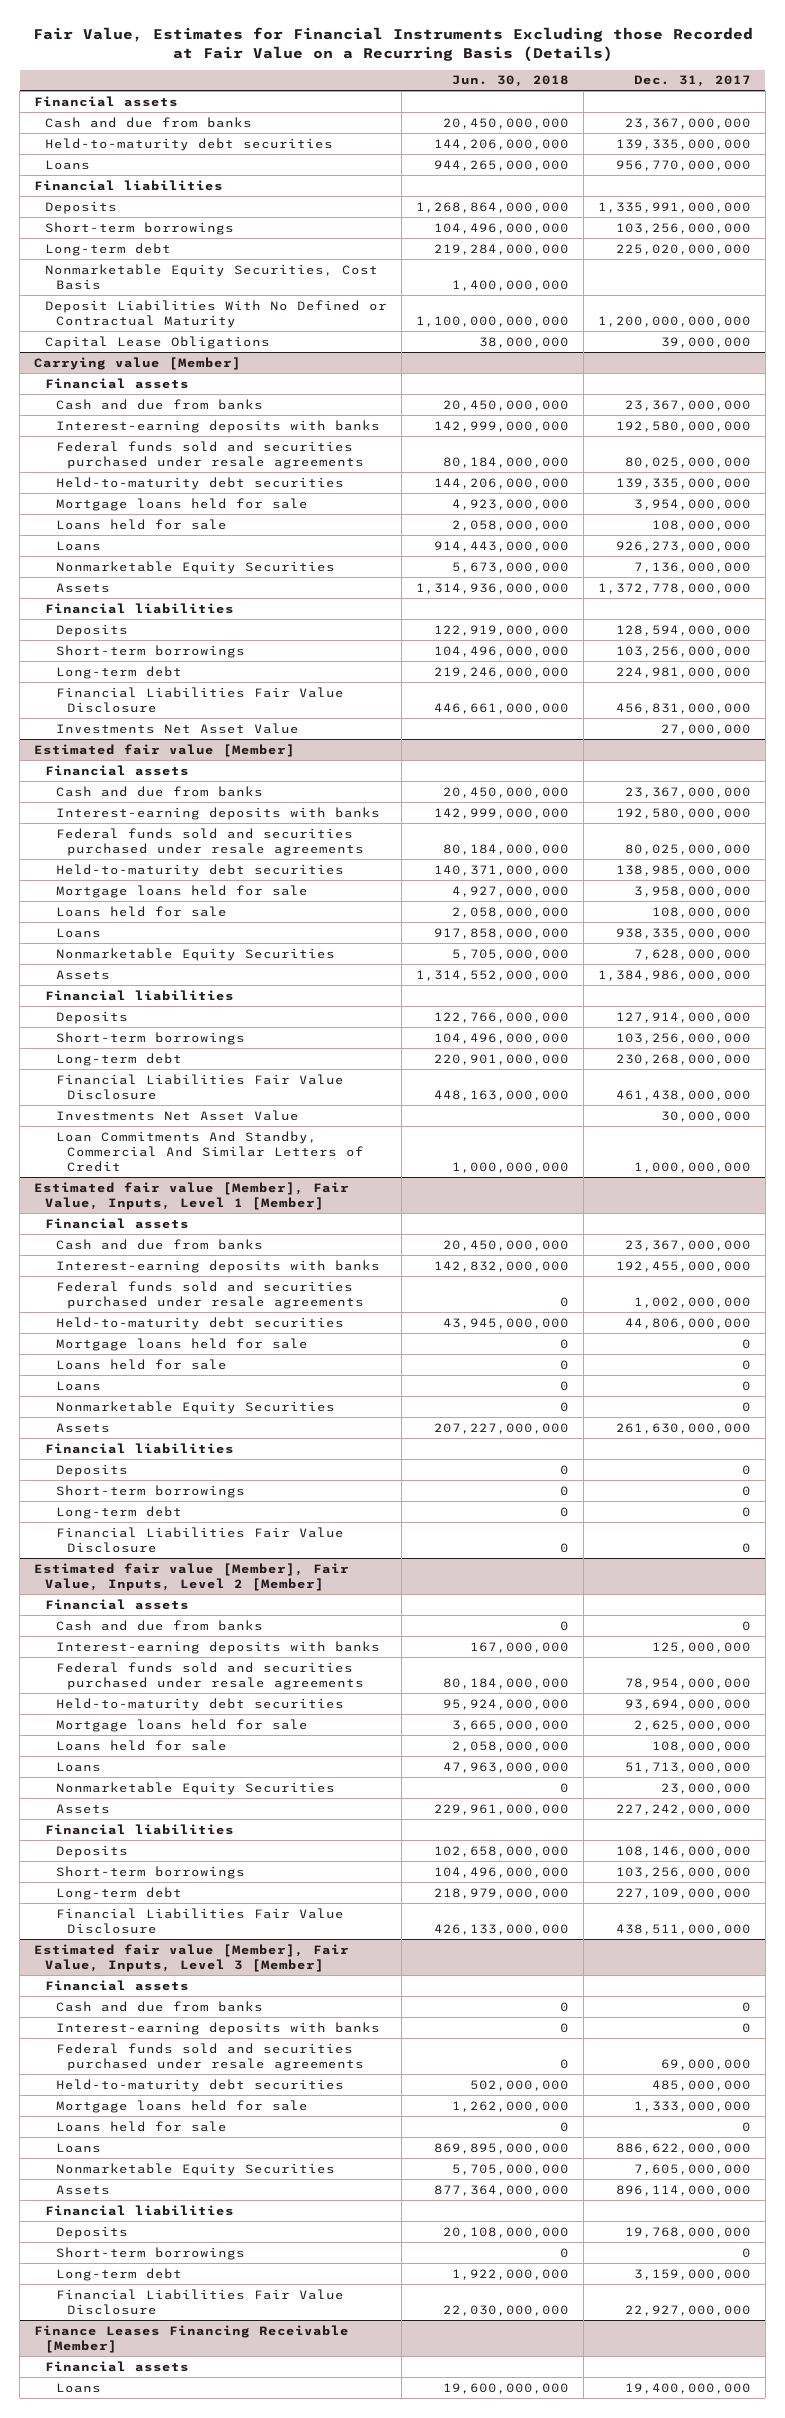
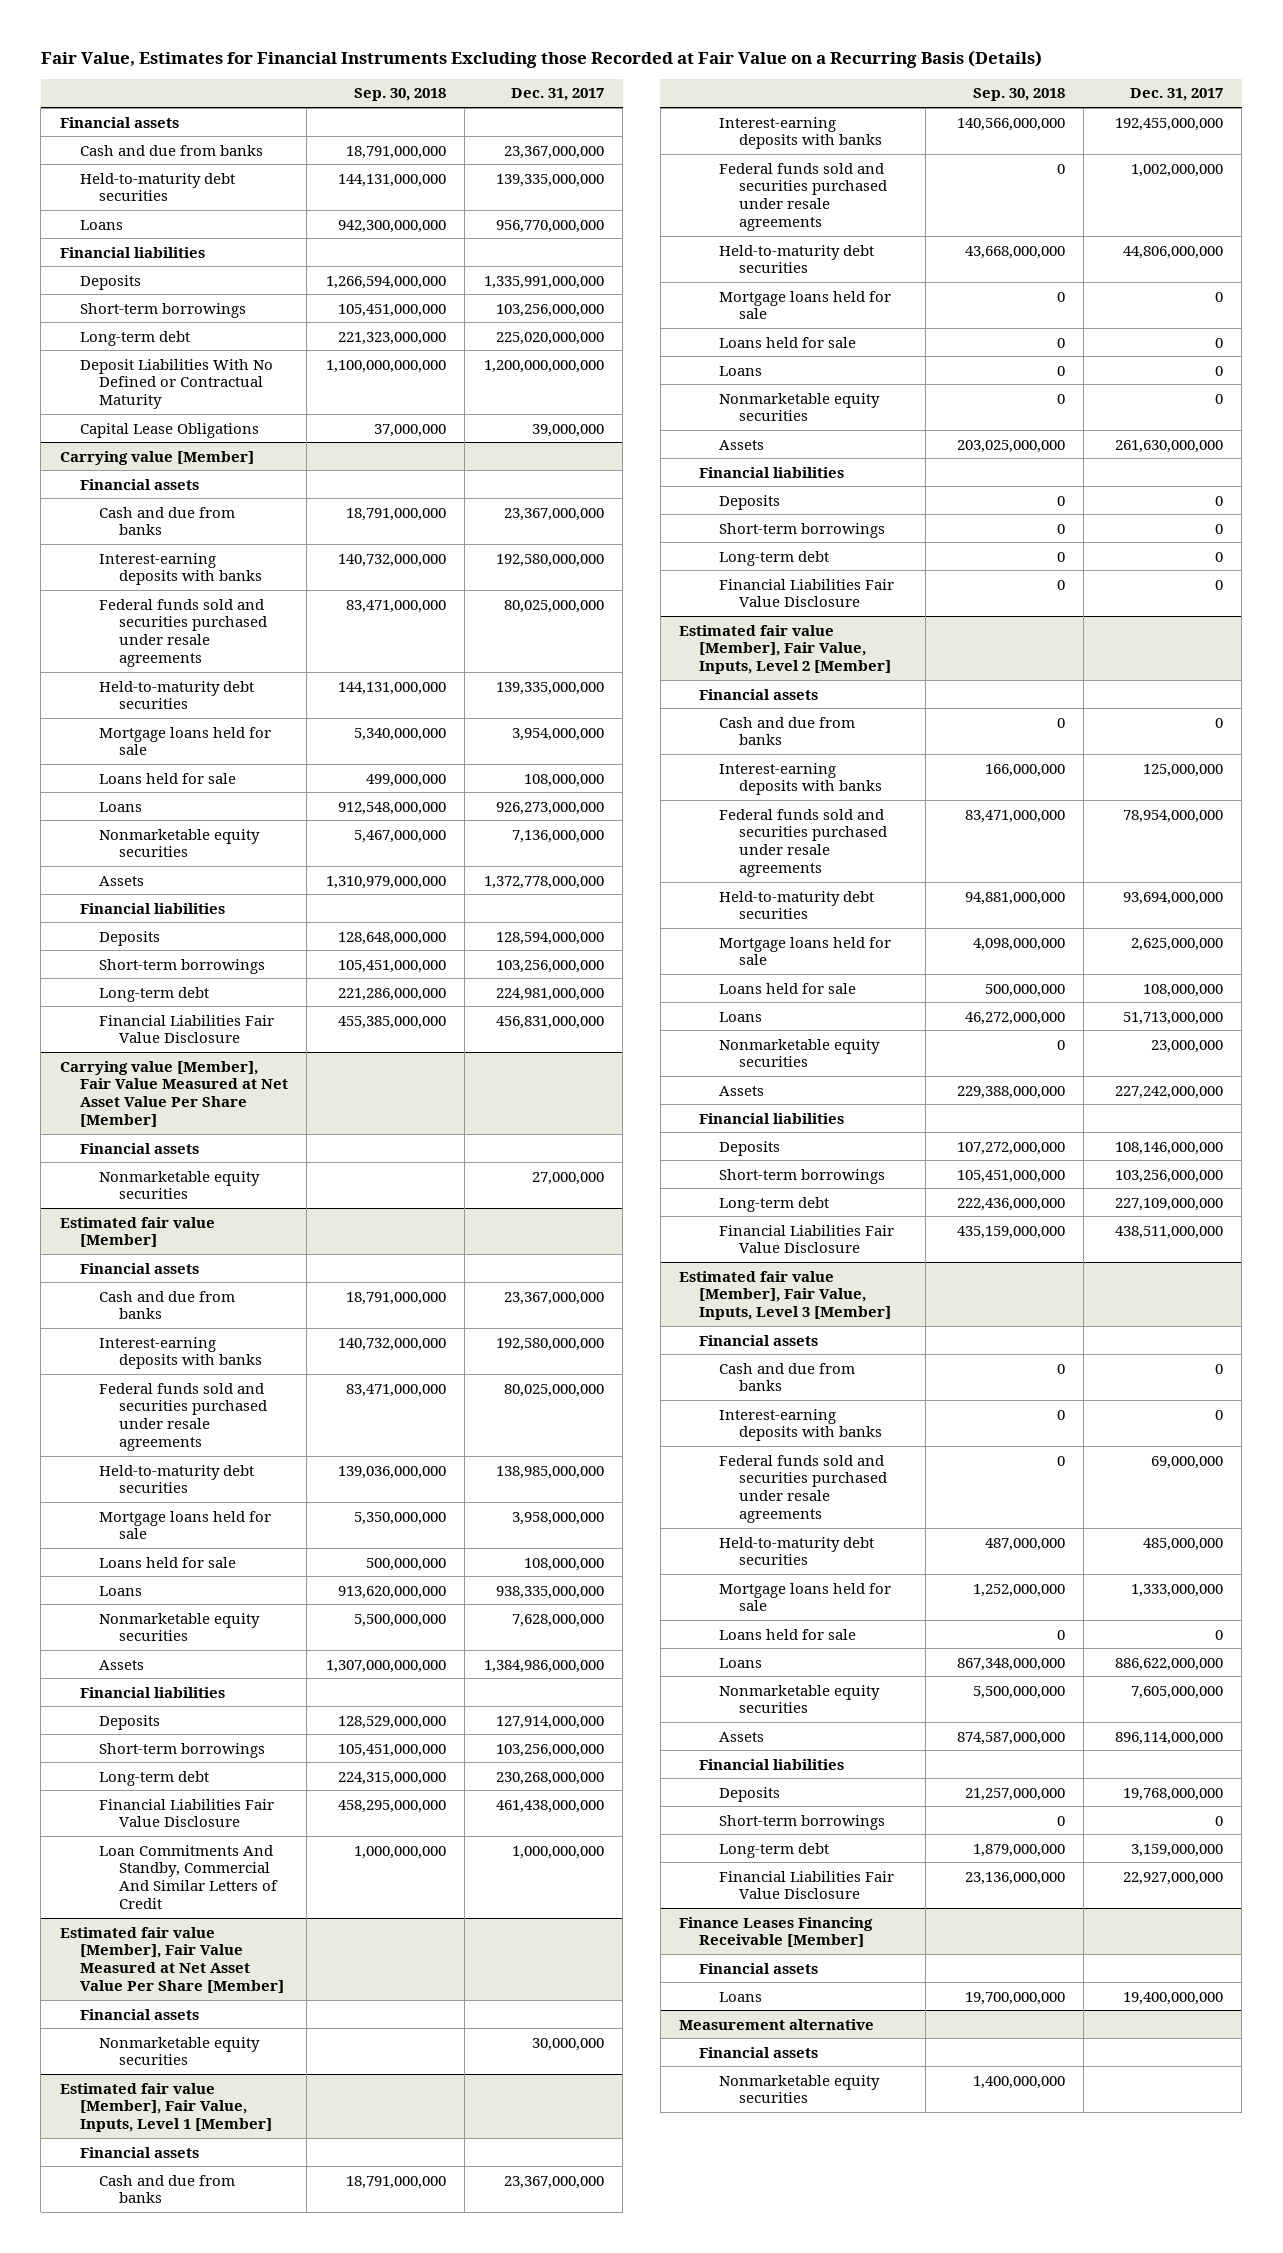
[452,75,570,88] Jun. 30, 2018 -> none
none -> [353,88,446,102] Sep. 30, 2018
[45,263,379,290] Nonmarketable Equity Securities, Cost Basis -> none
[56,560,336,574] Nonmarketable Equity Securities -> [99,828,261,858] Nonmarketable equity securities
[56,722,300,734] Investments Net Asset Value -> none
none -> [59,1060,288,1127] Carrying value [Member], Fair Value Measured at Net Asset Value Per Share [Member]
none -> [79,1142,199,1154] Financial assets
none -> [99,1170,261,1200] Nonmarketable equity securities
[56,947,336,961] Nonmarketable Equity Securities -> [99,1612,261,1642] Nonmarketable equity securities
[56,1109,300,1121] Investments Net Asset Value -> none
none -> [59,1926,284,1993] Estimated fair value [Member], Fair Value Measured at Net Asset Value Per Share [Member]
none -> [79,2008,199,2020] Financial assets
none -> [99,2036,261,2066] Nonmarketable equity securities
[56,1400,336,1414] Nonmarketable Equity Securities -> [718,392,880,422] Nonmarketable equity securities
[56,1781,336,1795] Nonmarketable Equity Securities -> [718,1038,880,1068] Nonmarketable equity securities
[56,2162,336,2176] Nonmarketable Equity Securities -> [718,1684,880,1714] Nonmarketable equity securities
none -> [679,2018,875,2030] Measurement alternative
none -> [698,2046,818,2058] Financial assets
none -> [718,2074,880,2104] Nonmarketable equity securities

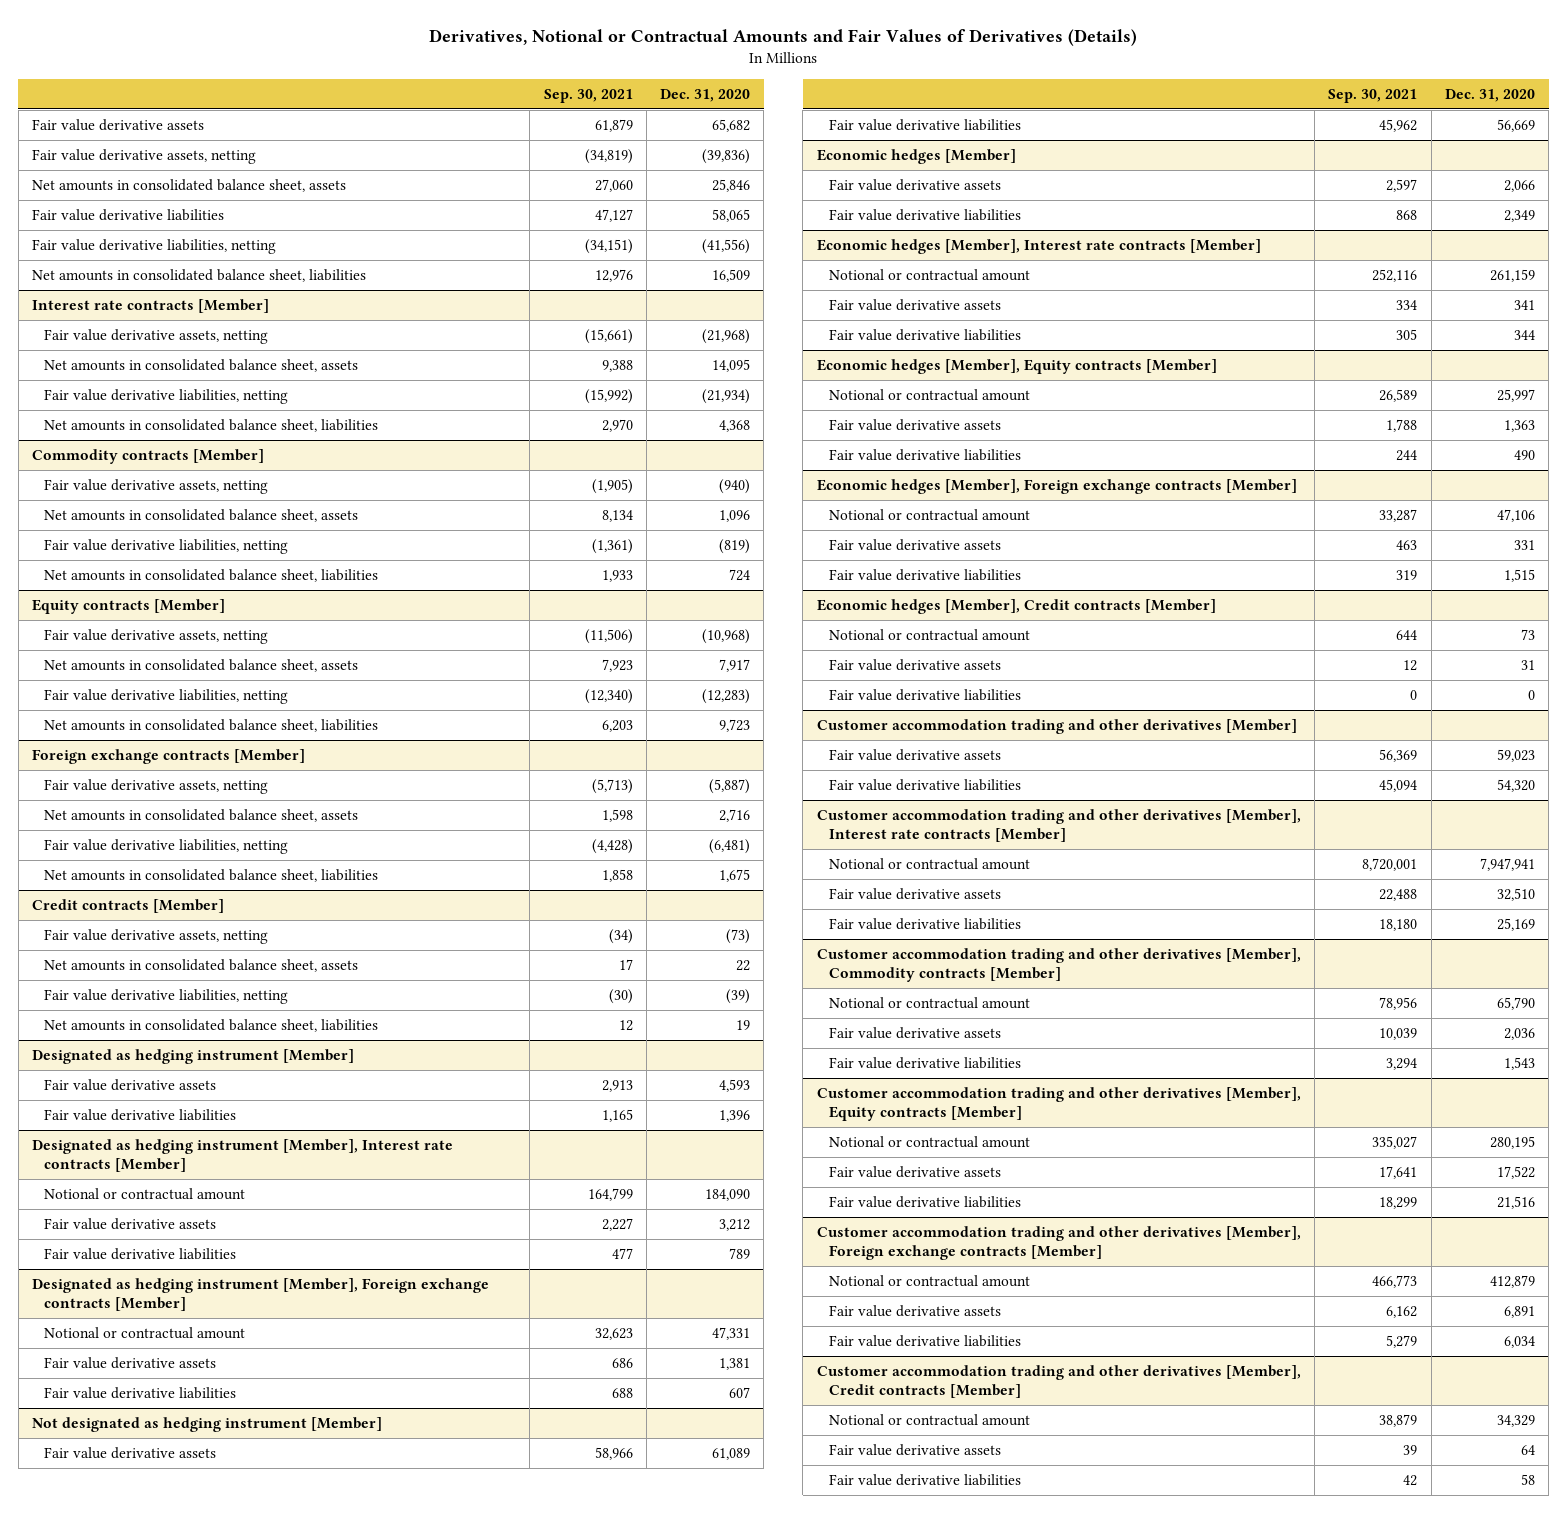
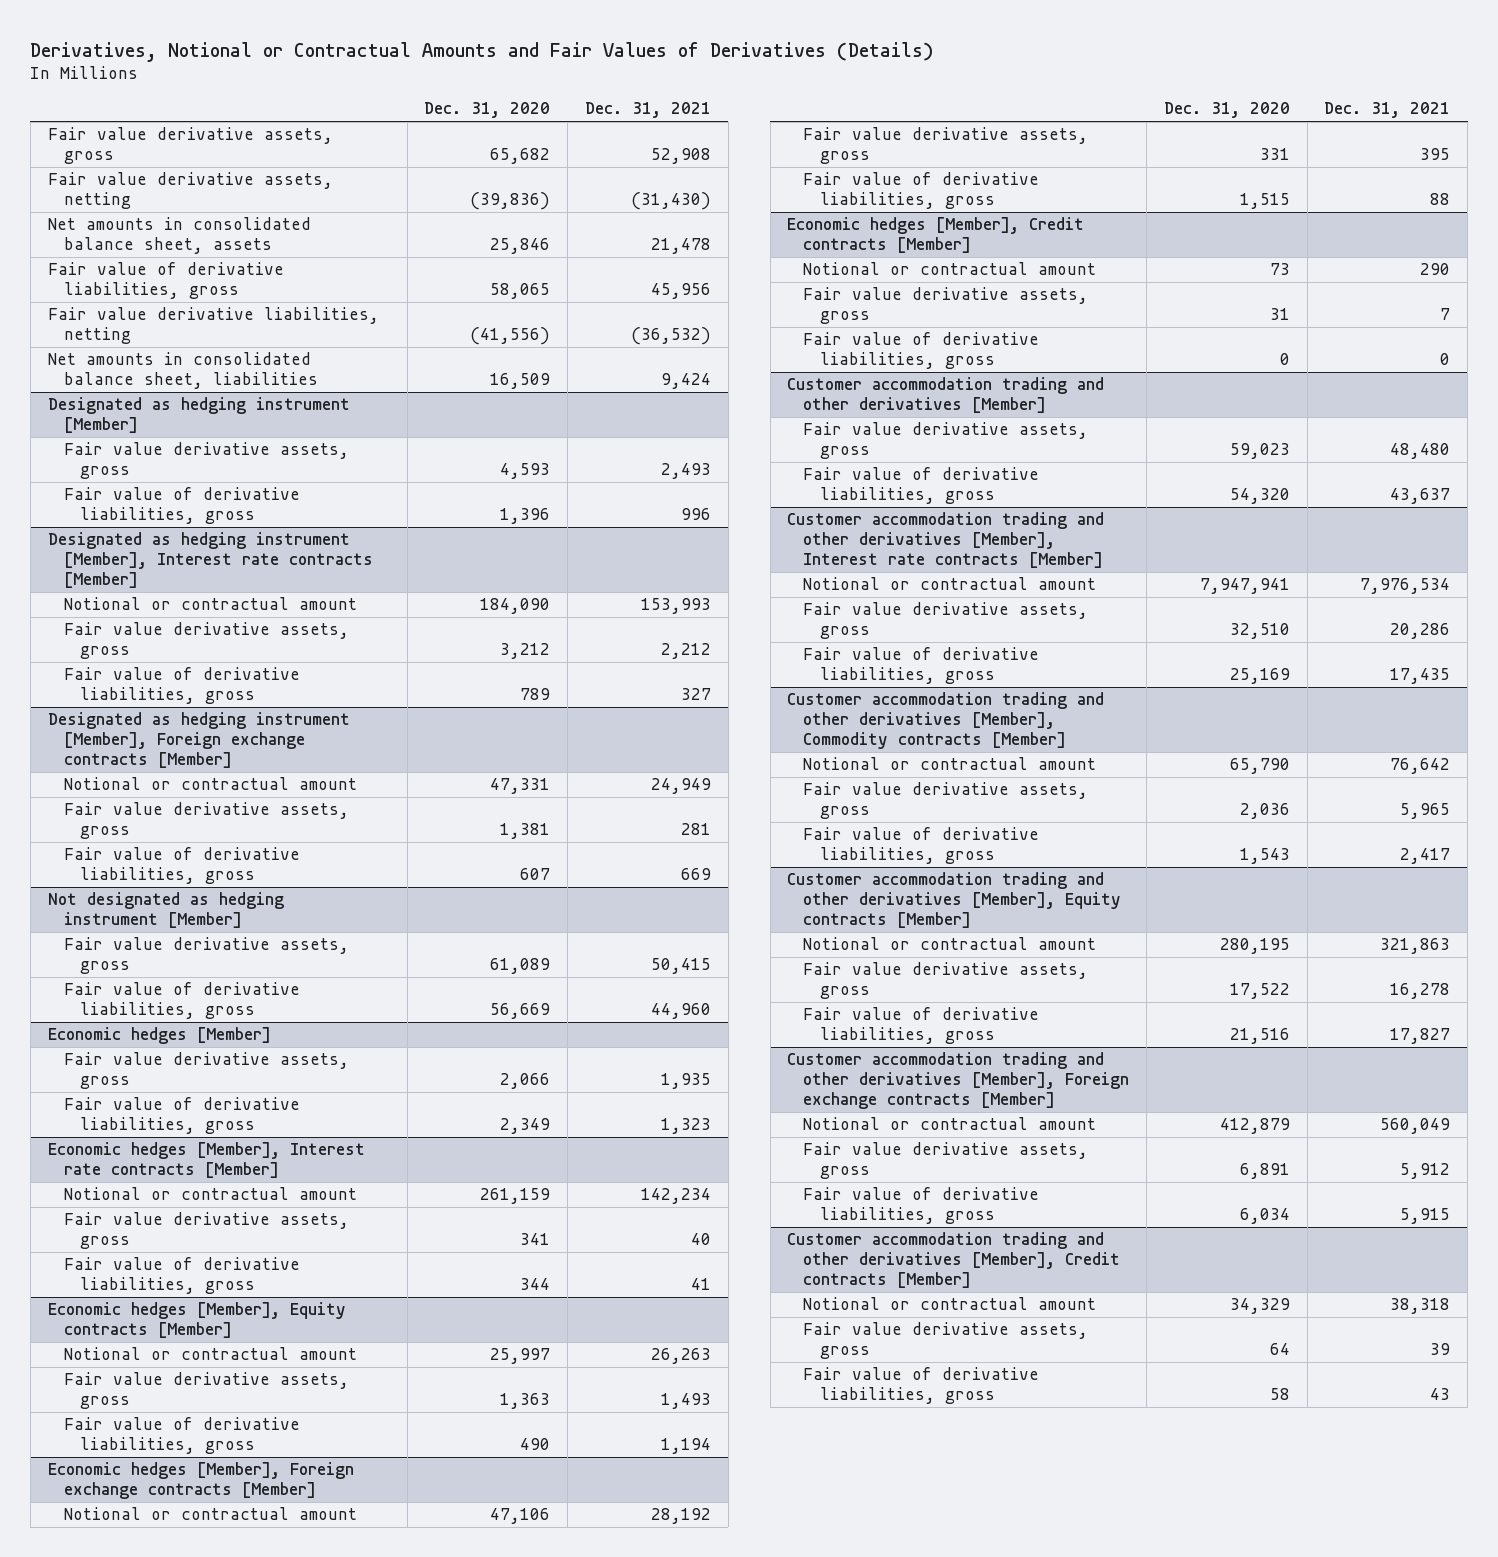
[543,88,633,103] Sep. 30, 2021 -> none
none -> [584,102,711,119] Dec. 31, 2021
[31,119,204,132] Fair value derivative assets -> [47,127,333,165] Fair value derivative assets, gross
[31,209,224,222] Fair value derivative liabilities -> [47,262,284,300] Fair value of derivative liabilities, gross
[31,299,269,314] Interest rate contracts [Member] -> none
[44,329,269,345] Fair value derivative assets, netting -> none
[44,359,359,373] Net amounts in consolidated balance sheet, assets -> none
[44,389,289,405] Fair value derivative liabilities, netting -> none
[44,419,379,433] Net amounts in consolidated balance sheet, liabilities -> none
[31,449,264,465] Commodity contracts [Member] -> none
[44,479,269,495] Fair value derivative assets, netting -> none
[44,509,359,523] Net amounts in consolidated balance sheet, assets -> none
[44,539,289,555] Fair value derivative liabilities, netting -> none
[44,569,379,583] Net amounts in consolidated balance sheet, liabilities -> none
[31,599,225,615] Equity contracts [Member] -> none
[44,629,269,645] Fair value derivative assets, netting -> none
[44,659,359,673] Net amounts in consolidated balance sheet, assets -> none
[44,689,289,705] Fair value derivative liabilities, netting -> none
[44,719,379,733] Net amounts in consolidated balance sheet, liabilities -> none
[31,749,305,765] Foreign exchange contracts [Member] -> none
[44,779,269,795] Fair value derivative assets, netting -> none
[44,809,359,823] Net amounts in consolidated balance sheet, assets -> none
[44,839,289,855] Fair value derivative liabilities, netting -> none
[44,869,379,883] Net amounts in consolidated balance sheet, liabilities -> none
[31,899,224,914] Credit contracts [Member] -> none
[44,929,269,945] Fair value derivative assets, netting -> none
[44,959,359,973] Net amounts in consolidated balance sheet, assets -> none
[44,989,289,1005] Fair value derivative liabilities, netting -> none
[44,1019,379,1033] Net amounts in consolidated balance sheet, liabilities -> none
[44,1079,217,1092] Fair value derivative assets -> [63,442,349,480] Fair value derivative assets, gross
[44,1109,237,1122] Fair value derivative liabilities -> [63,487,300,525] Fair value of derivative liabilities, gross
[44,1218,217,1231] Fair value derivative assets -> [63,622,349,660] Fair value derivative assets, gross
[44,1248,237,1261] Fair value derivative liabilities -> [63,667,300,705] Fair value of derivative liabilities, gross
[44,1357,217,1370] Fair value derivative assets -> [63,802,349,840] Fair value derivative assets, gross
[44,1387,237,1400] Fair value derivative liabilities -> [63,847,300,885] Fair value of derivative liabilities, gross
[44,1447,217,1460] Fair value derivative assets -> [63,937,349,975] Fair value derivative assets, gross
[828,119,1021,132] Fair value derivative liabilities -> [63,982,300,1020] Fair value of derivative liabilities, gross
[828,179,1001,192] Fair value derivative assets -> [63,1052,349,1090] Fair value derivative assets, gross
[828,209,1021,222] Fair value derivative liabilities -> [63,1097,300,1135] Fair value of derivative liabilities, gross
[828,299,1001,312] Fair value derivative assets -> [63,1212,349,1250] Fair value derivative assets, gross
[828,329,1021,342] Fair value derivative liabilities -> [63,1257,300,1295] Fair value of derivative liabilities, gross
[828,419,1001,432] Fair value derivative assets -> [63,1372,349,1410] Fair value derivative assets, gross
[828,449,1021,462] Fair value derivative liabilities -> [63,1417,300,1455] Fair value of derivative liabilities, gross
[828,539,1001,552] Fair value derivative assets -> [803,127,1089,165] Fair value derivative assets, gross
[828,569,1021,582] Fair value derivative liabilities -> [803,172,1040,210] Fair value of derivative liabilities, gross
[828,659,1001,672] Fair value derivative assets -> [803,287,1089,325] Fair value derivative assets, gross
[828,689,1021,702] Fair value derivative liabilities -> [803,332,1040,370] Fair value of derivative liabilities, gross
[828,749,1001,762] Fair value derivative assets -> [803,422,1089,460] Fair value derivative assets, gross
[828,779,1021,792] Fair value derivative liabilities -> [803,467,1040,505] Fair value of derivative liabilities, gross
[828,888,1001,901] Fair value derivative assets -> [803,602,1089,640] Fair value derivative assets, gross
[828,918,1021,931] Fair value derivative liabilities -> [803,647,1040,685] Fair value of derivative liabilities, gross
[828,1027,1001,1040] Fair value derivative assets -> [803,782,1089,820] Fair value derivative assets, gross
[828,1057,1021,1070] Fair value derivative liabilities -> [803,827,1040,865] Fair value of derivative liabilities, gross
[828,1166,1001,1179] Fair value derivative assets -> [803,962,1089,1000] Fair value derivative assets, gross
[828,1196,1021,1209] Fair value derivative liabilities -> [803,1007,1040,1045] Fair value of derivative liabilities, gross
[828,1305,1001,1318] Fair value derivative assets -> [803,1142,1089,1180] Fair value derivative assets, gross
[828,1335,1021,1348] Fair value derivative liabilities -> [803,1187,1040,1225] Fair value of derivative liabilities, gross
[828,1444,1001,1457] Fair value derivative assets -> [803,1322,1089,1360] Fair value derivative assets, gross
[828,1474,1021,1487] Fair value derivative liabilities -> [803,1367,1040,1405] Fair value of derivative liabilities, gross

